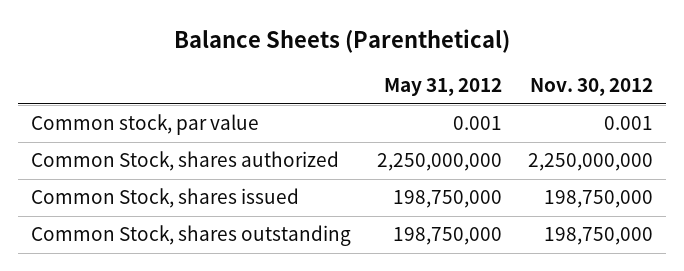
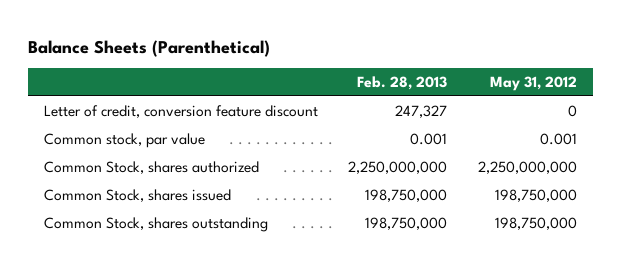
[530,78,654,97] Nov. 30, 2012 -> none
none -> [357,76,448,91] Feb. 28, 2013
none -> [43,104,318,118] Letter of credit, conversion feature discount

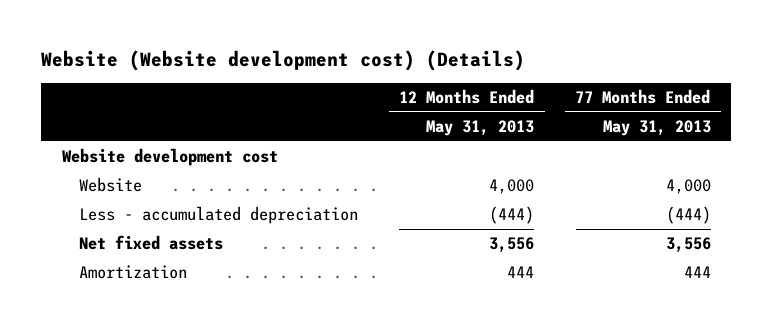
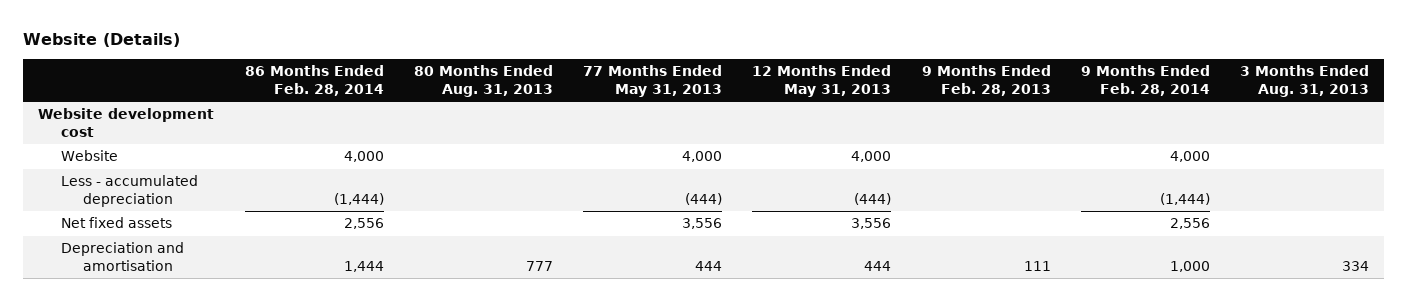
[41,50,526,72] Website (Website development cost) (Details) -> [23,33,181,48] Website (Details)
none -> [244,65,384,97] 86 Months Ended Feb. 28, 2014
none -> [413,65,553,98] 80 Months Ended Aug. 31, 2013
none -> [921,65,1051,97] 9 Months Ended Feb. 28, 2013
none -> [1080,65,1210,97] 9 Months Ended Feb. 28, 2014
none -> [1240,65,1370,98] 3 Months Ended Aug. 31, 2013
[78,265,187,280] Amortization -> [60,242,184,272] Depreciation and amortisation

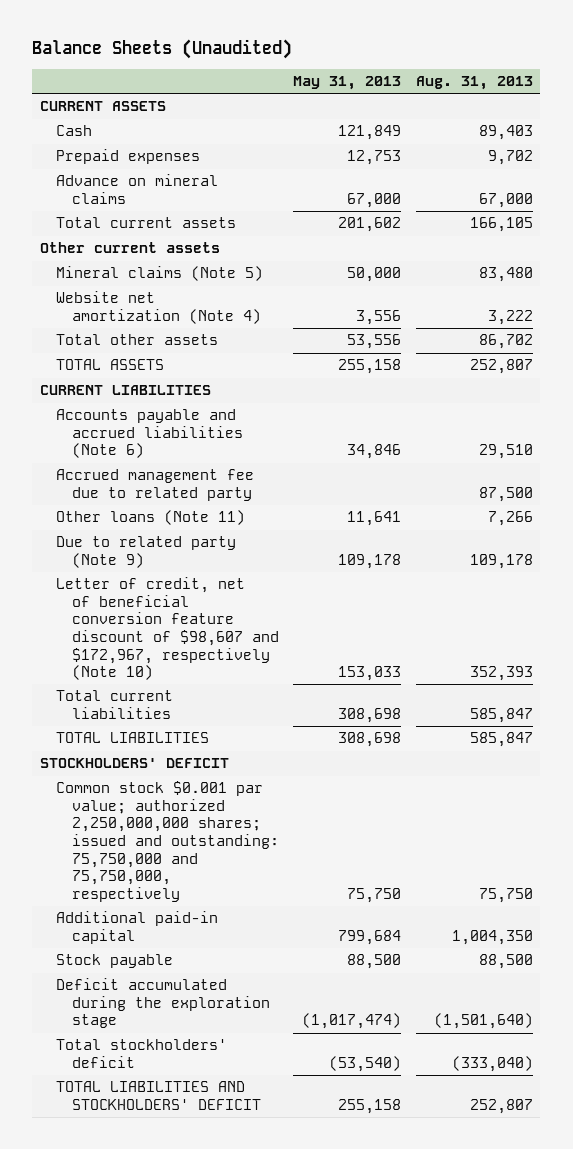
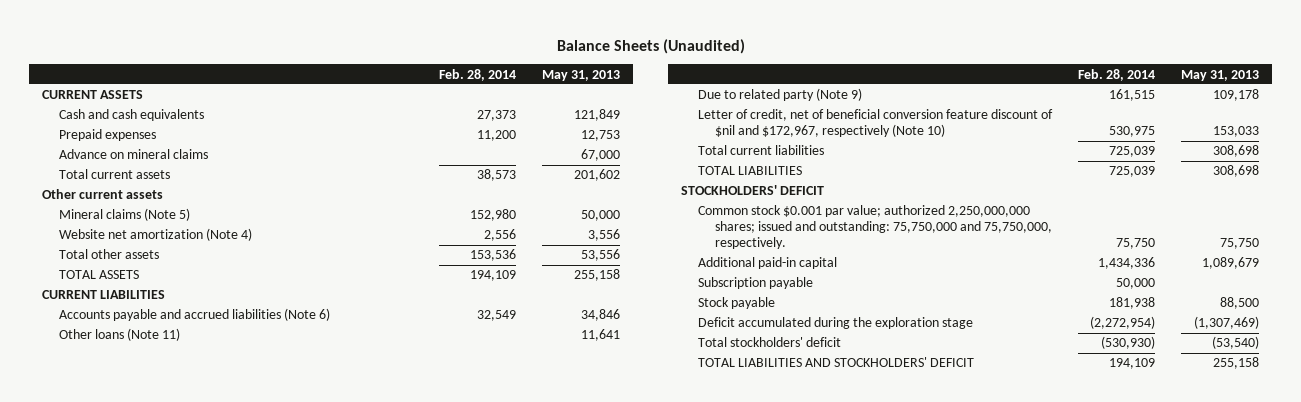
[416,76,534,91] Aug. 31, 2013 -> none
none -> [439,68,517,81] Feb. 28, 2014
[55,125,92,137] Cash -> [59,109,205,122] Cash and cash equivalents
[55,469,254,501] Accrued management fee due to related party -> none
[55,577,279,681] Letter of credit, net of beneficial conversion feature discount of $98,607 and $172,967, respectively (Note 10) -> [698,109,1054,138] Letter of credit, net of beneficial conversion feature discount of $nil and $172,967, respectively (Note 10)
[55,781,279,902] Common stock $0.001 par value; authorized 2,250,000,000 shares; issued and outstanding: 75,750,000 and 75,750,000, respectively -> [698,205,1053,250] Common stock $0.001 par value; authorized 2,250,000,000 shares; issued and outstanding: 75,750,000 and 75,750,000, respectively.
[338,929,402,945] 799,684 -> [1202,257,1260,270] 1,089,679
none -> [698,277,814,290] Subscription payable
[302,1013,402,1030] (1,017,474) -> [1194,316,1260,330] (1,307,469)

